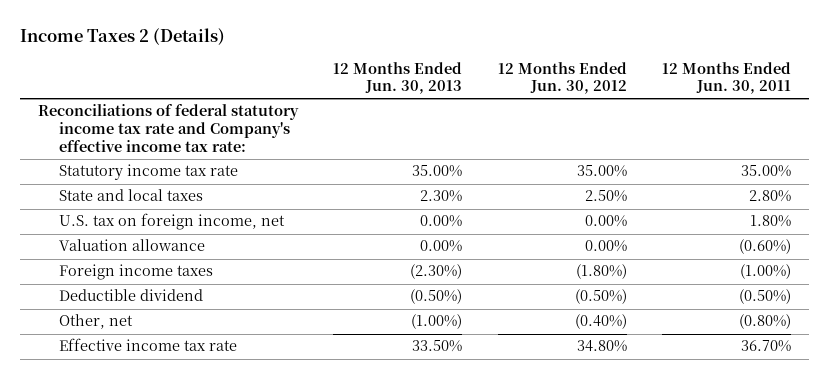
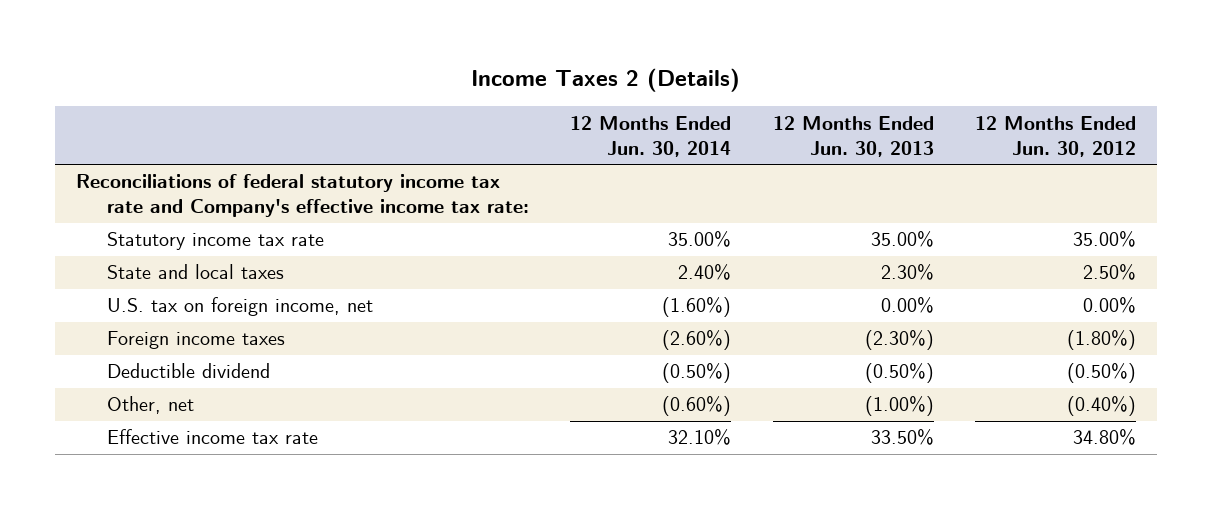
[662,61,792,95] 12 Months Ended Jun. 30, 2011 -> none
none -> [570,115,732,157] 12 Months Ended Jun. 30, 2014
[58,239,205,252] Valuation allowance -> none

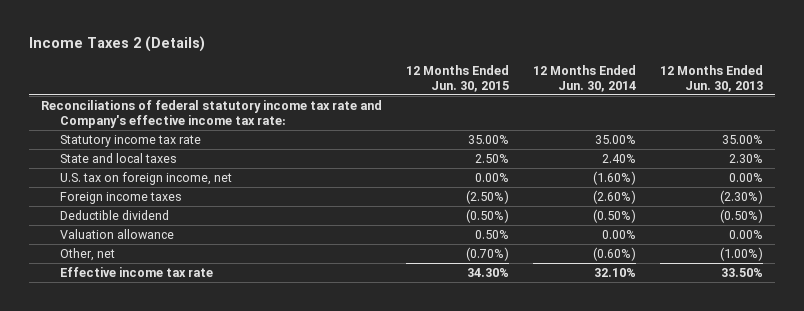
[975,115,1137,157] 12 Months Ended Jun. 30, 2012 -> none
none -> [405,65,509,92] 12 Months Ended Jun. 30, 2015
none -> [59,228,174,239] Valuation allowance

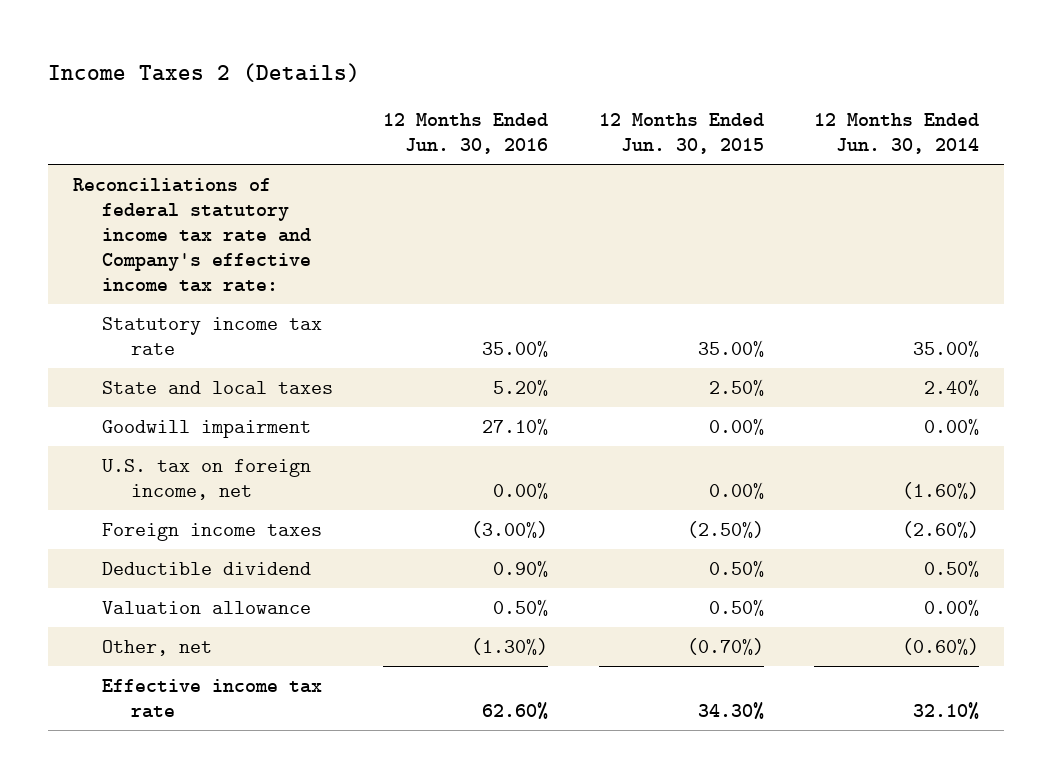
[659,65,763,92] 12 Months Ended Jun. 30, 2013 -> none
none -> [383,112,549,154] 12 Months Ended Jun. 30, 2016
none -> [101,419,311,438] Goodwill impairment
[465,208,509,223] (0.50%) -> [708,559,764,577] 0.50%
[592,208,636,223] (0.50%) -> [924,559,980,577] 0.50%

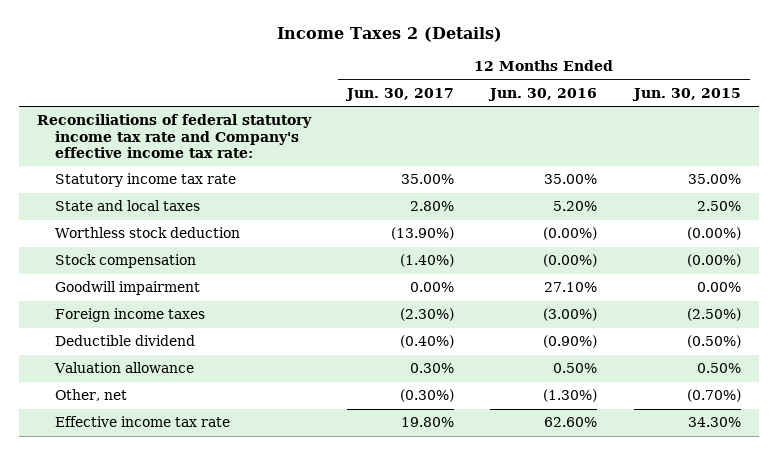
[814,112,980,154] 12 Months Ended Jun. 30, 2014 -> none
none -> [345,87,455,101] Jun. 30, 2017
none -> [55,227,241,239] Worthless stock deduction
none -> [55,254,197,269] Stock compensation
[101,458,311,500] U.S. tax on foreign income, net -> none
[493,559,549,577] 0.90% -> [543,335,598,349] (0.90%)
[708,559,764,577] 0.50% -> [686,335,741,349] (0.50%)

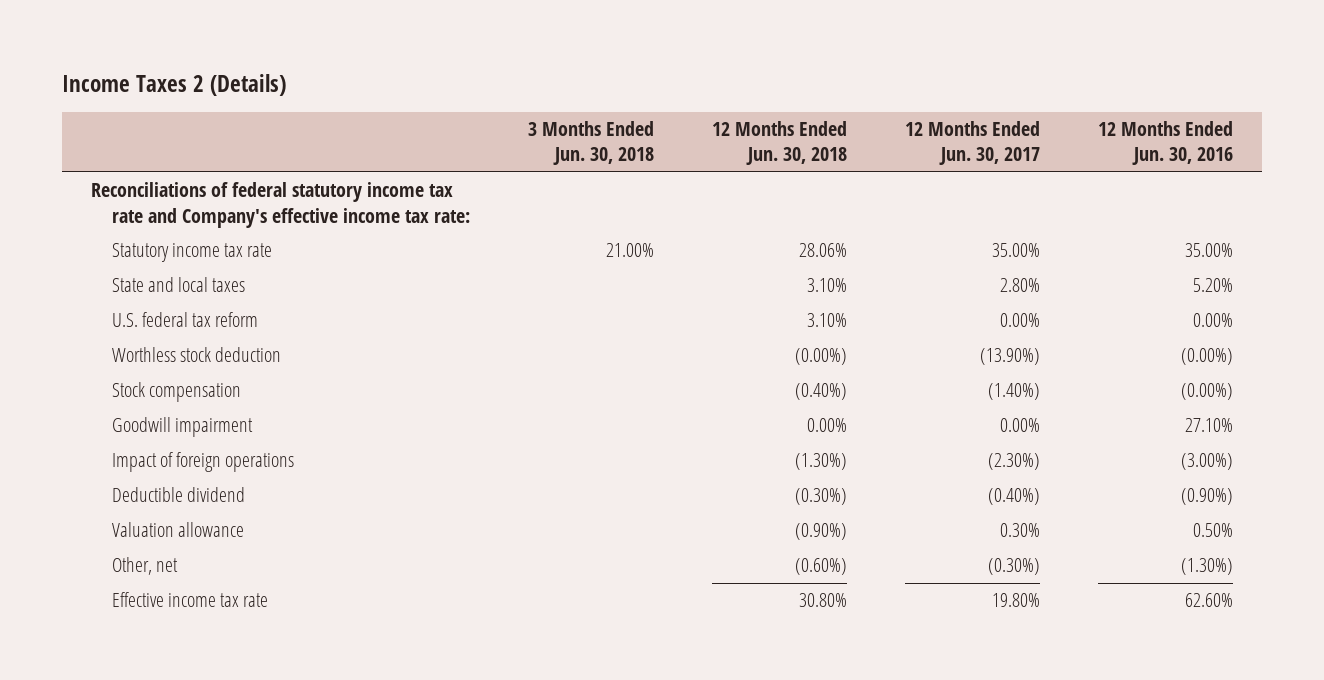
[631,87,741,101] Jun. 30, 2015 -> none
none -> [528,121,655,166] 3 Months Ended Jun. 30, 2018
none -> [712,121,848,166] 12 Months Ended Jun. 30, 2018
none -> [112,312,259,328] U.S. federal tax reform
[55,308,206,323] Foreign income taxes -> [112,452,295,473] Impact of foreign operations

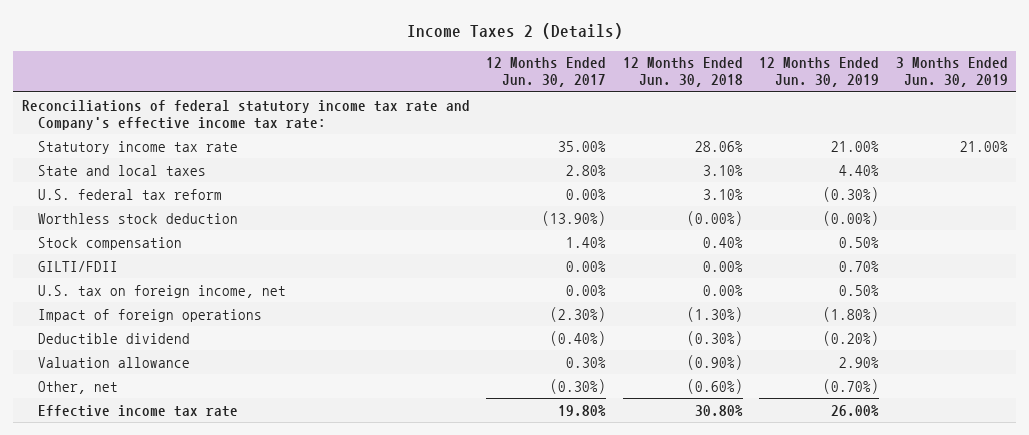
[528,121,655,166] 3 Months Ended Jun. 30, 2018 -> none
[1098,121,1234,166] 12 Months Ended Jun. 30, 2016 -> none
none -> [759,57,880,88] 12 Months Ended Jun. 30, 2019
none -> [895,57,1008,88] 3 Months Ended Jun. 30, 2019
[112,417,254,438] Goodwill impairment -> none
[795,383,848,401] (0.40%) -> [702,236,743,248] 0.40%
[988,383,1041,401] (1.40%) -> [566,236,607,248] 1.40%
none -> [37,260,118,272] GILTI/FDII
none -> [37,284,286,298] U.S. tax on foreign income, net

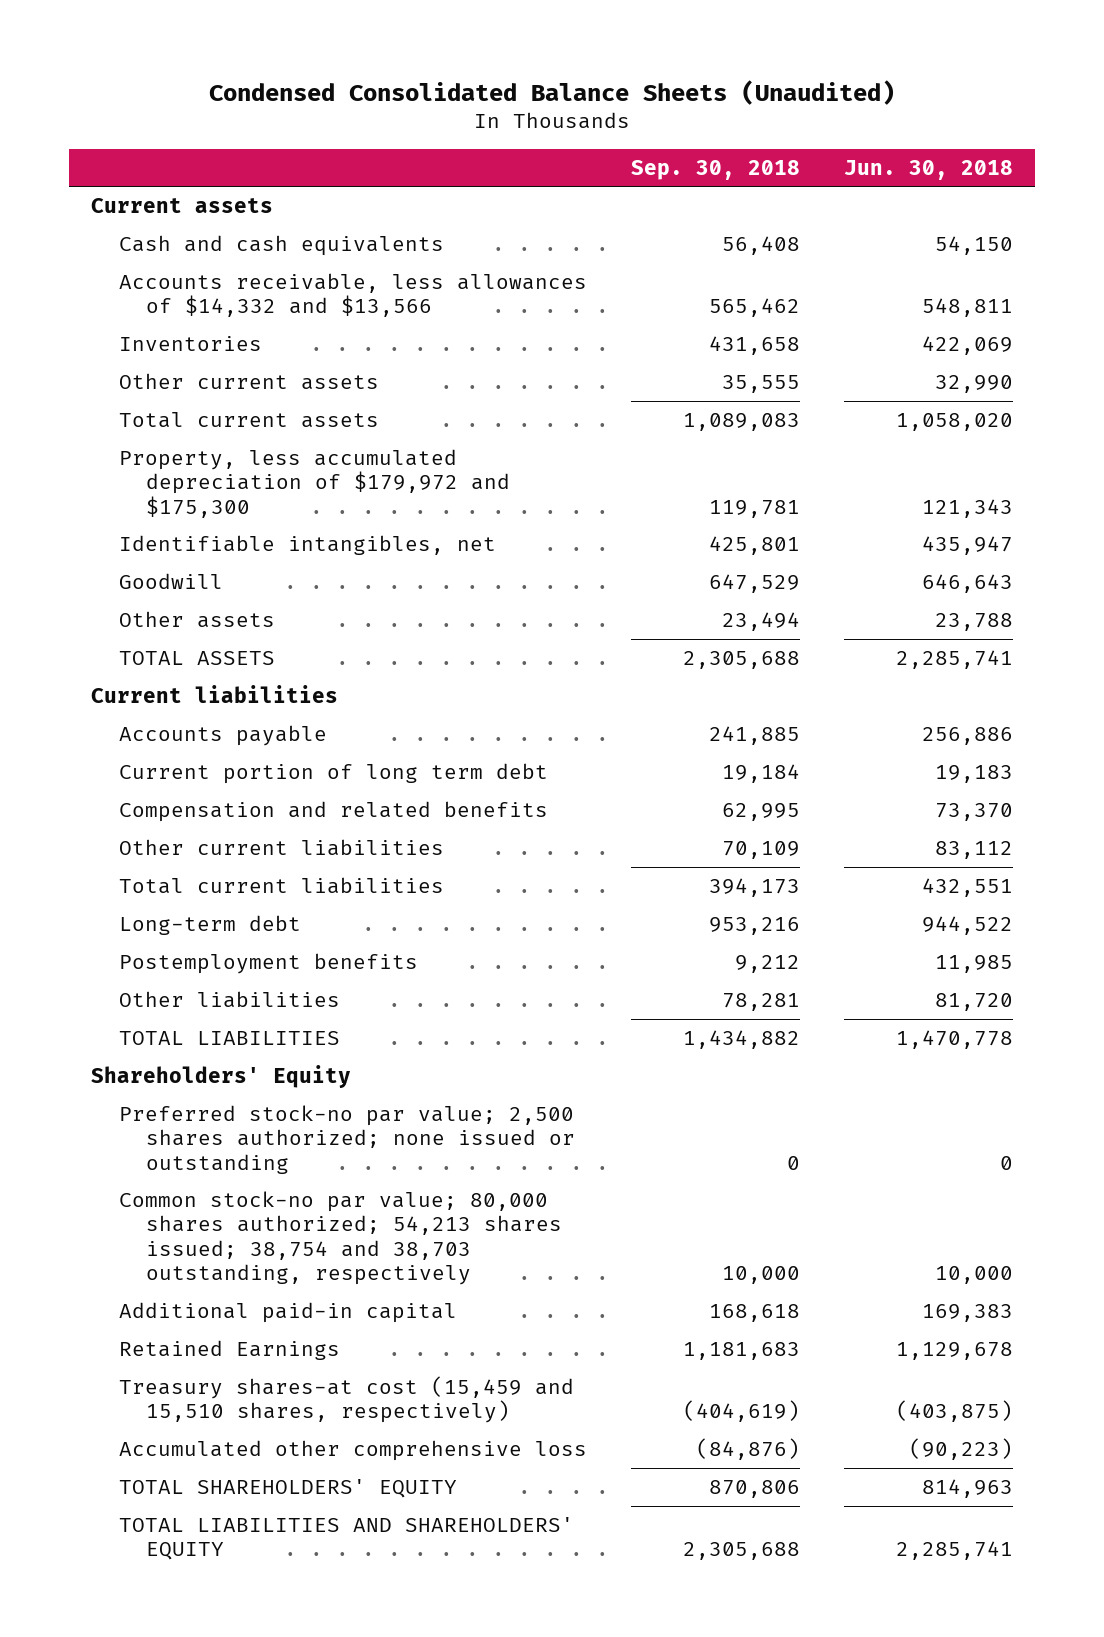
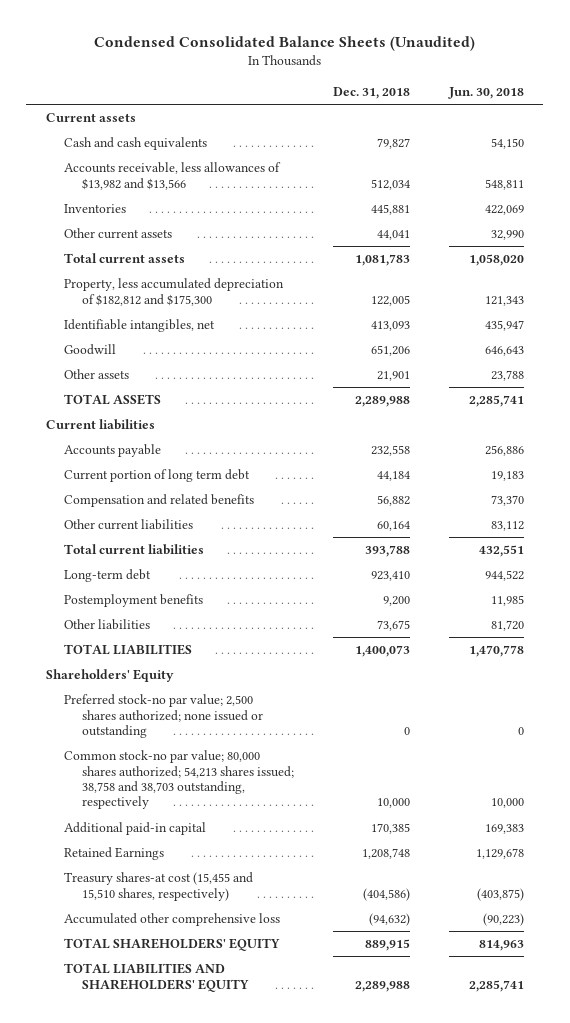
[630,159,800,180] Sep. 30, 2018 -> none
none -> [333,86,411,99] Dec. 31, 2018
[118,272,587,318] Accounts receivable, less allowances of $14,332 and $13,566 -> [64,162,282,190] Accounts receivable, less allowances of $13,982 and $13,566
[118,448,511,518] Property, less accumulated depreciation of $179,972 and $175,300 -> [64,278,285,306] Property, less accumulated depreciation of $182,812 and $175,300
[118,1190,563,1285] Common stock-no par value; 80,000 shares authorized; 54,213 shares issued; 38,754 and 38,703 outstanding, respectively -> [64,750,295,810] Common stock-no par value; 80,000 shares authorized; 54,213 shares issued; 38,758 and 38,703 outstanding, respectively
[118,1375,574,1424] Treasury shares-at cost (15,459 and 15,510 shares, respectively) -> [64,872,254,901] Treasury shares-at cost (15,455 and 15,510 shares, respectively)

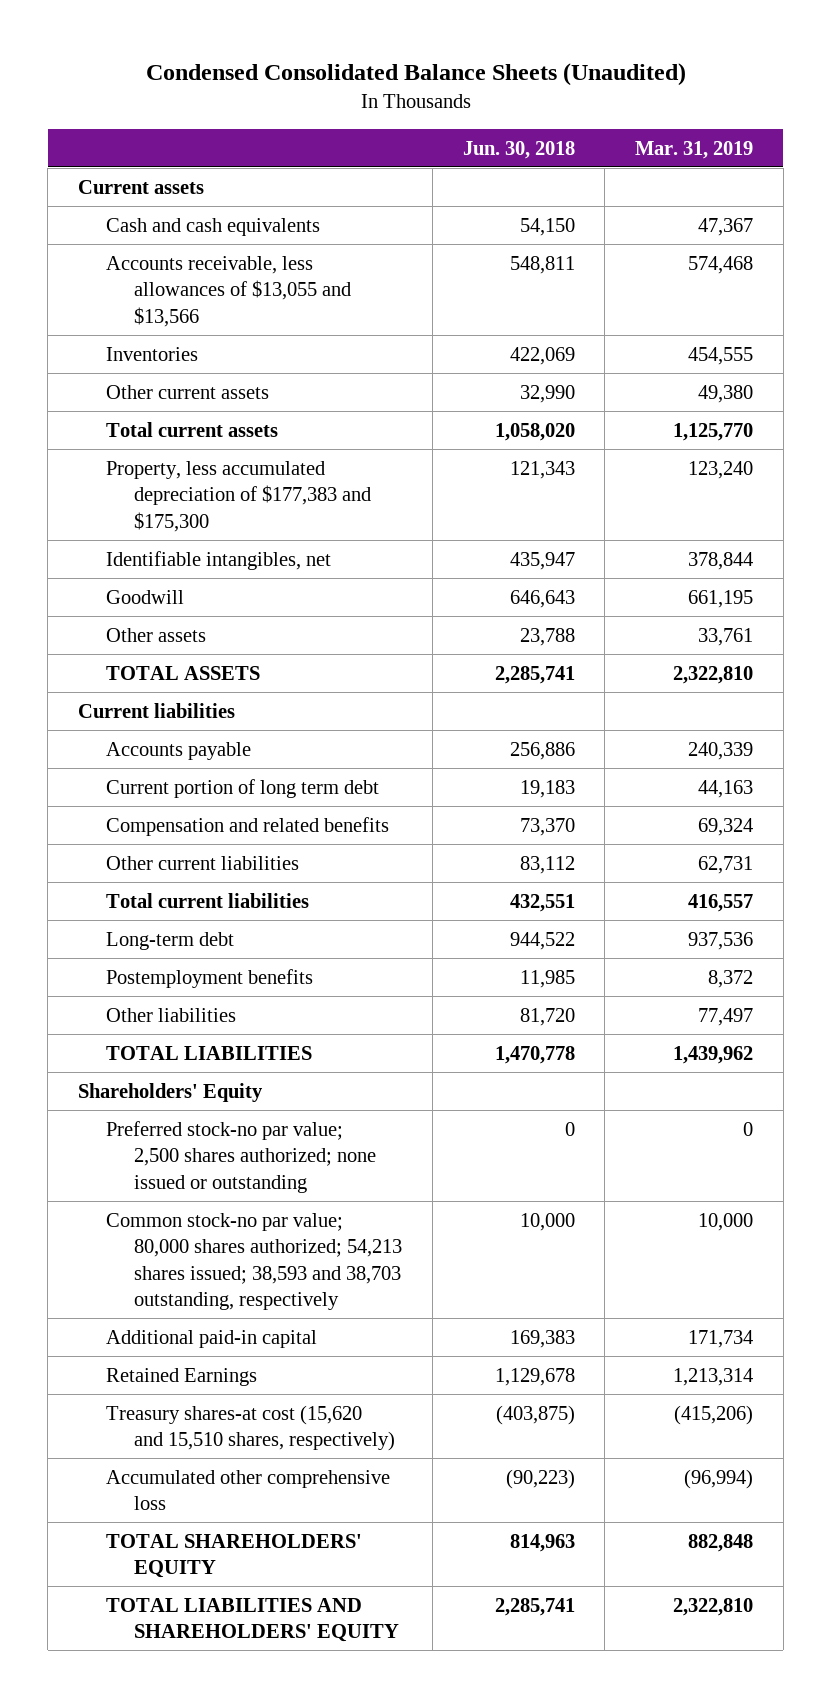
[333,86,411,99] Dec. 31, 2018 -> none
none -> [635,140,754,159] Mar. 31, 2019
[64,162,282,190] Accounts receivable, less allowances of $13,982 and $13,566 -> [106,255,352,327] Accounts receivable, less allowances of $13,055 and $13,566
[64,278,285,306] Property, less accumulated depreciation of $182,812 and $175,300 -> [106,460,372,532] Property, less accumulated depreciation of $177,383 and $175,300
[64,750,295,810] Common stock-no par value; 80,000 shares authorized; 54,213 shares issued; 38,758 and 38,703 outstanding, respectively -> [106,1212,403,1311] Common stock-no par value; 80,000 shares authorized; 54,213 shares issued; 38,593 and 38,703 outstanding, respectively
[64,872,254,901] Treasury shares-at cost (15,455 and 15,510 shares, respectively) -> [106,1404,396,1452] Treasury shares-at cost (15,620 and 15,510 shares, respectively)

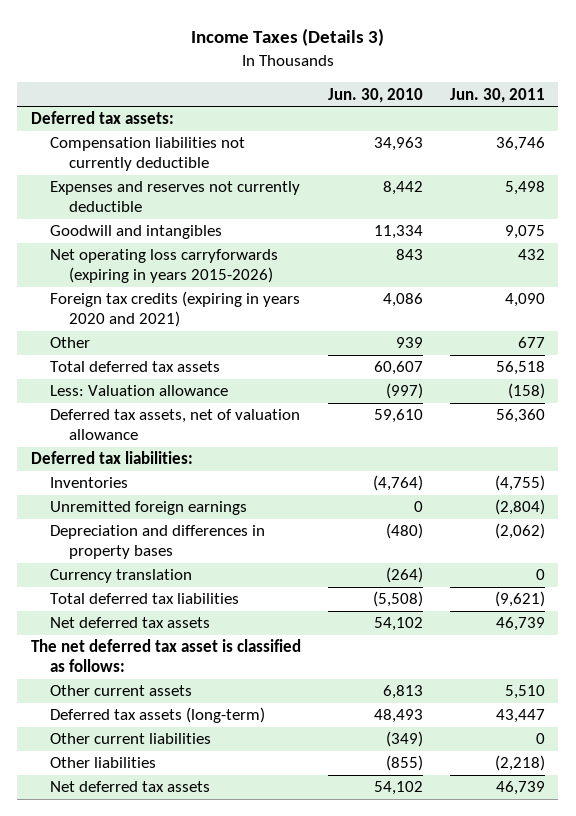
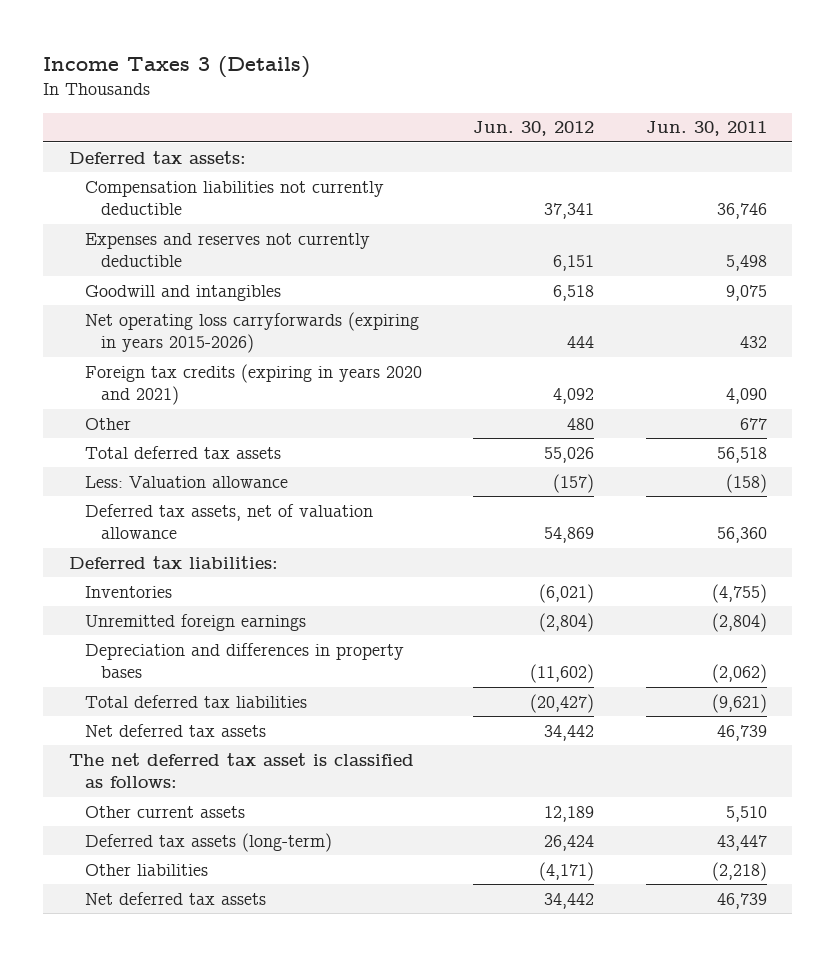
[190,28,384,47] Income Taxes (Details 3) -> [43,55,311,78] Income Taxes 3 (Details)
[327,87,423,103] Jun. 30, 2010 -> none
none -> [473,121,595,137] Jun. 30, 2012
[49,569,192,584] Currency translation -> none
[49,733,211,745] Other current liabilities -> none

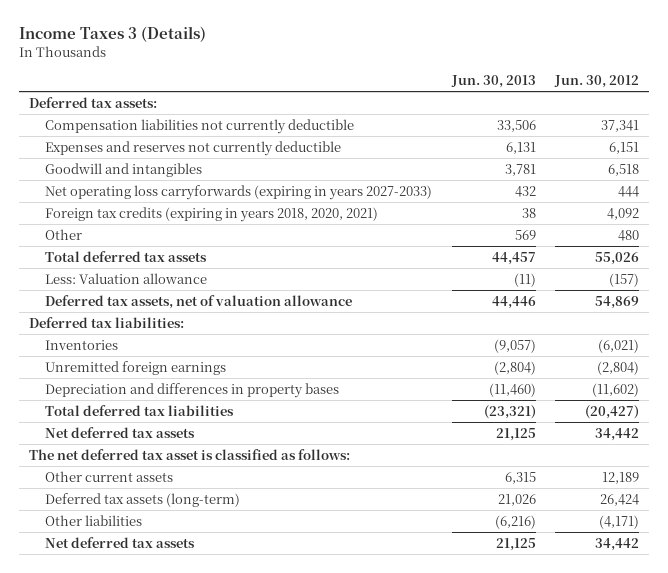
[645,121,767,137] Jun. 30, 2011 -> none
none -> [450,75,536,89] Jun. 30, 2013
[85,311,420,354] Net operating loss carryforwards (expiring in years 2015-2026) -> [45,184,433,200] Net operating loss carryforwards (expiring in years 2027-2033)
[85,363,423,406] Foreign tax credits (expiring in years 2020 and 2021) -> [45,206,379,222] Foreign tax credits (expiring in years 2018, 2020, 2021)

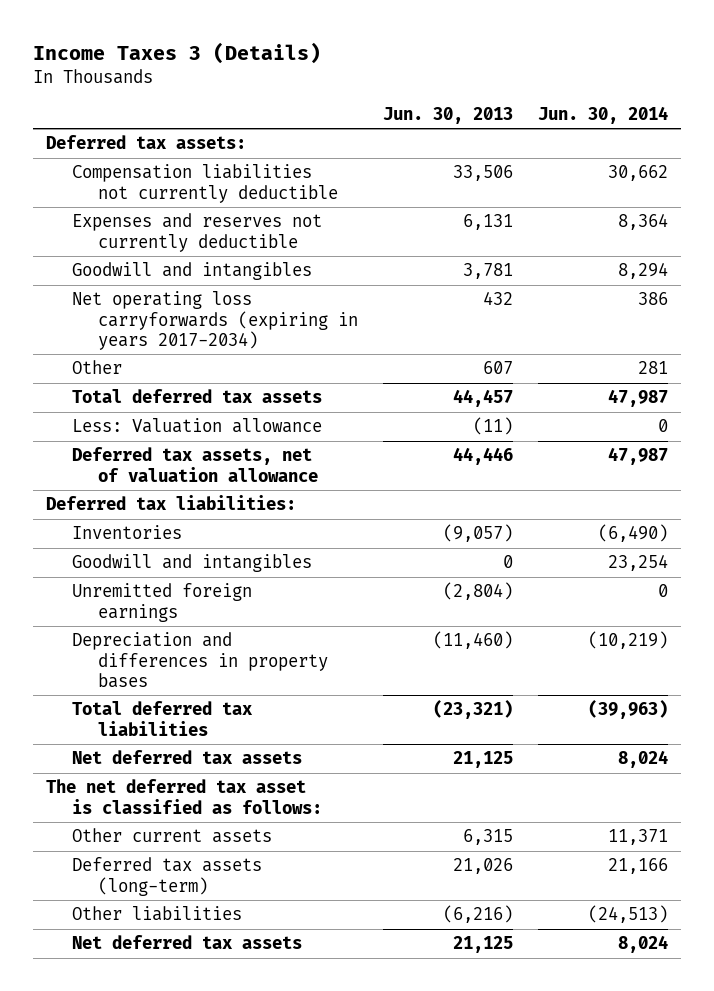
[554,75,640,89] Jun. 30, 2012 -> none
none -> [538,105,669,124] Jun. 30, 2014
[45,206,379,222] Foreign tax credits (expiring in years 2018, 2020, 2021) -> none
[45,184,433,200] Net operating loss carryforwards (expiring in years 2027-2033) -> [71,291,358,350] Net operating loss carryforwards (expiring in years 2017-2034)
[514,229,536,240] 569 -> [483,361,514,375] 607
none -> [71,554,312,573] Goodwill and intangibles

